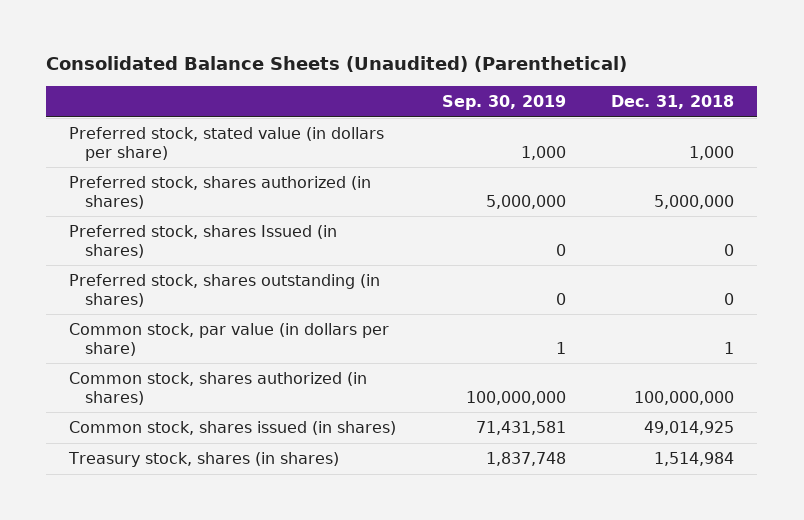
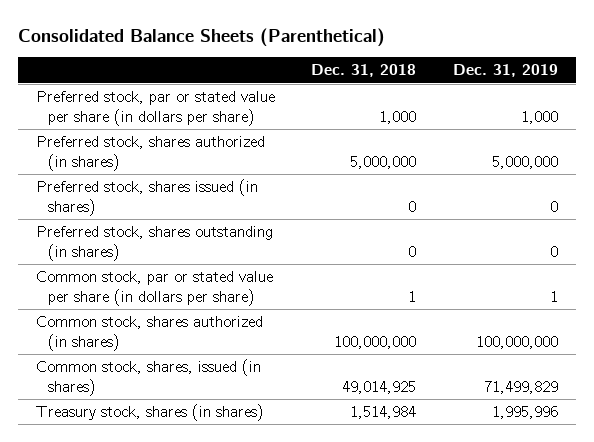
[46,56,628,73] Consolidated Balance Sheets (Unaudited) (Parenthetical) -> [17,27,385,47] Consolidated Balance Sheets (Parenthetical)
[441,94,566,110] Sep. 30, 2019 -> none
none -> [452,64,558,78] Dec. 31, 2019
[69,126,385,161] Preferred stock, stated value (in dollars per share) -> [36,90,276,126] Preferred stock, par or stated value per share (in dollars per share)
[69,224,338,258] Preferred stock, shares Issued (in shares) -> [36,178,259,216] Preferred stock, shares issued (in shares)
[69,322,390,356] Common stock, par value (in dollars per share) -> [36,270,274,306] Common stock, par or stated value per share (in dollars per share)
[69,420,397,435] Common stock, shares issued (in shares) -> [36,358,262,396] Common stock, shares, issued (in shares)

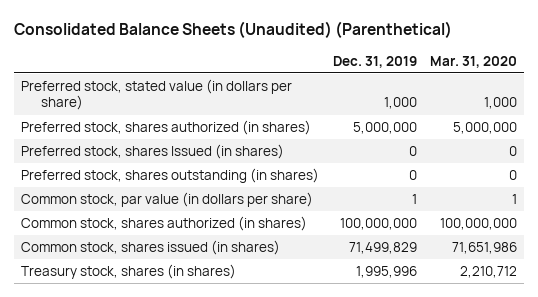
[17,27,385,47] Consolidated Balance Sheets (Parenthetical) -> [13,21,452,39] Consolidated Balance Sheets (Unaudited) (Parenthetical)
[311,64,417,78] Dec. 31, 2018 -> none
none -> [430,55,518,68] Mar. 31, 2020
[36,90,276,126] Preferred stock, par or stated value per share (in dollars per share) -> [20,79,292,111] Preferred stock, stated value (in dollars per share)
[36,178,259,216] Preferred stock, shares issued (in shares) -> [20,144,284,160] Preferred stock, shares Issued (in shares)
[36,270,274,306] Common stock, par or stated value per share (in dollars per share) -> [20,192,313,208] Common stock, par value (in dollars per share)
[36,358,262,396] Common stock, shares, issued (in shares) -> [20,240,280,256] Common stock, shares issued (in shares)

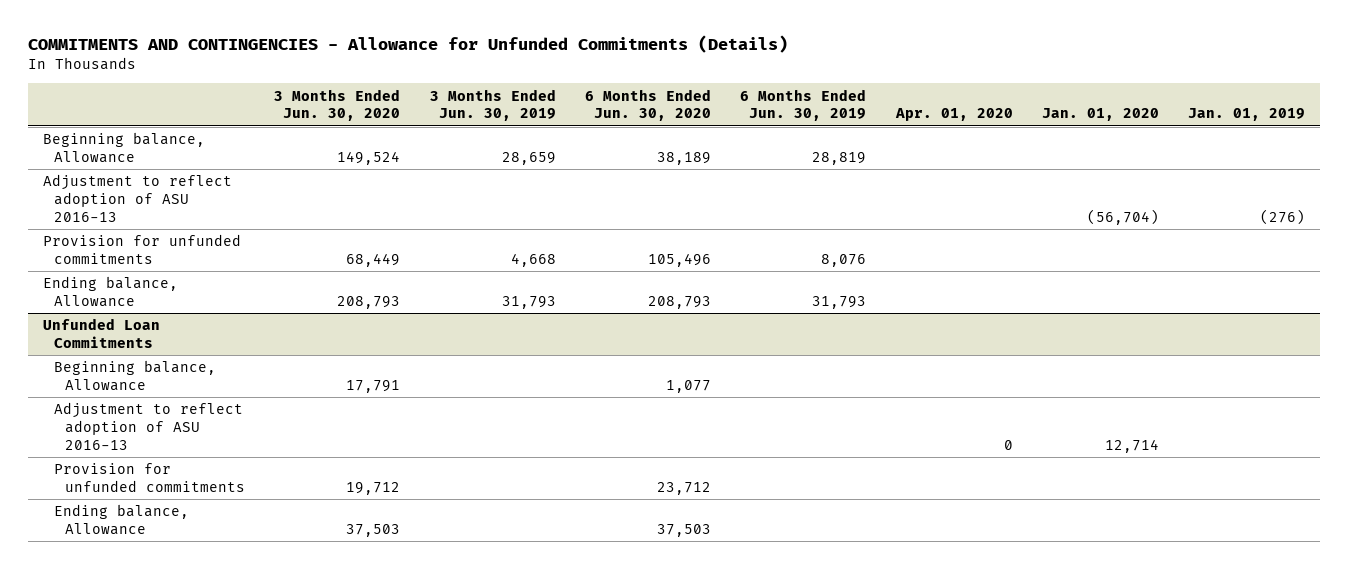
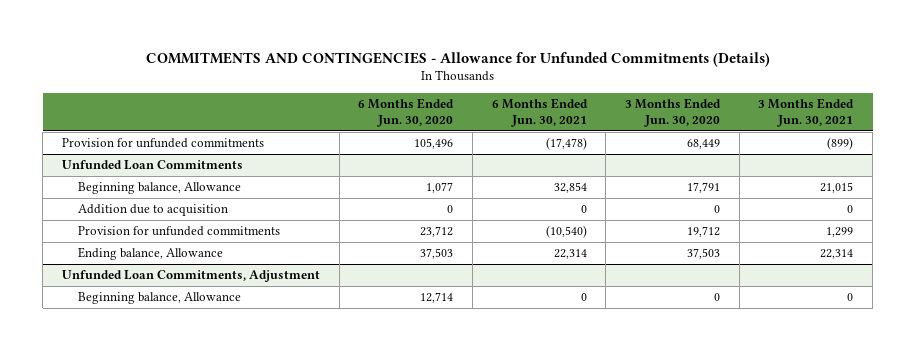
[429,88,556,122] 3 Months Ended Jun. 30, 2019 -> none
[740,88,867,122] 6 Months Ended Jun. 30, 2019 -> none
[894,108,1013,122] Apr. 01, 2020 -> none
[1042,108,1160,122] Jan. 01, 2020 -> none
[1188,108,1306,122] Jan. 01, 2019 -> none
none -> [491,98,588,127] 6 Months Ended Jun. 30, 2021
none -> [758,98,855,127] 3 Months Ended Jun. 30, 2021
[42,132,205,164] Beginning balance, Allowance -> none
[42,174,232,222] Adjustment to reflect adoption of ASU 2016-13 -> none
[42,276,178,308] Ending balance, Allowance -> none
[53,402,243,450] Adjustment to reflect adoption of ASU 2016-13 -> none
none -> [78,204,229,217] Addition due to acquisition
none -> [61,270,320,283] Unfunded Loan Commitments, Adjustment
none -> [78,292,242,305] Beginning balance, Allowance

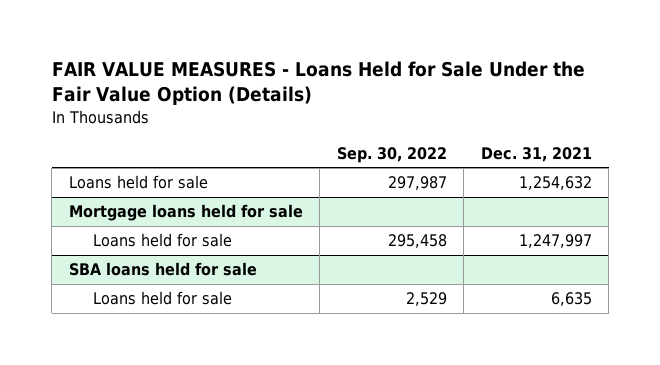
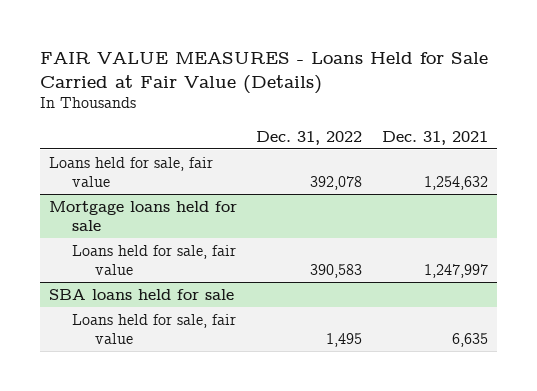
[51,61,585,106] FAIR VALUE MEASURES - Loans Held for Sale Under the Fair Value Option (Details) -> [39,51,488,94] FAIR VALUE MEASURES - Loans Held for Sale Carried at Fair Value (Details)
[336,146,447,163] Sep. 30, 2022 -> none
none -> [256,130,363,145] Dec. 31, 2022
[68,175,208,190] Loans held for sale -> [49,156,214,187] Loans held for sale, fair value
[93,233,233,248] Loans held for sale -> [72,244,237,275] Loans held for sale, fair value
[93,291,233,306] Loans held for sale -> [72,313,237,344] Loans held for sale, fair value

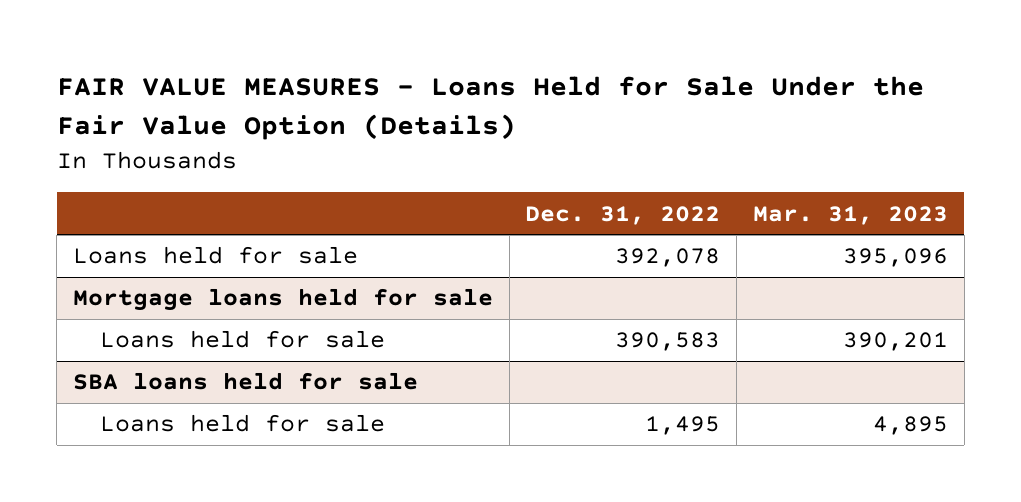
[39,51,488,94] FAIR VALUE MEASURES - Loans Held for Sale Carried at Fair Value (Details) -> [56,76,924,140] FAIR VALUE MEASURES - Loans Held for Sale Under the Fair Value Option (Details)
[381,130,488,145] Dec. 31, 2021 -> none
none -> [752,205,948,225] Mar. 31, 2023
[49,156,214,187] Loans held for sale, fair value -> [72,246,358,265] Loans held for sale
[72,244,237,275] Loans held for sale, fair value -> [100,330,386,349] Loans held for sale
[72,313,237,344] Loans held for sale, fair value -> [100,414,386,433] Loans held for sale

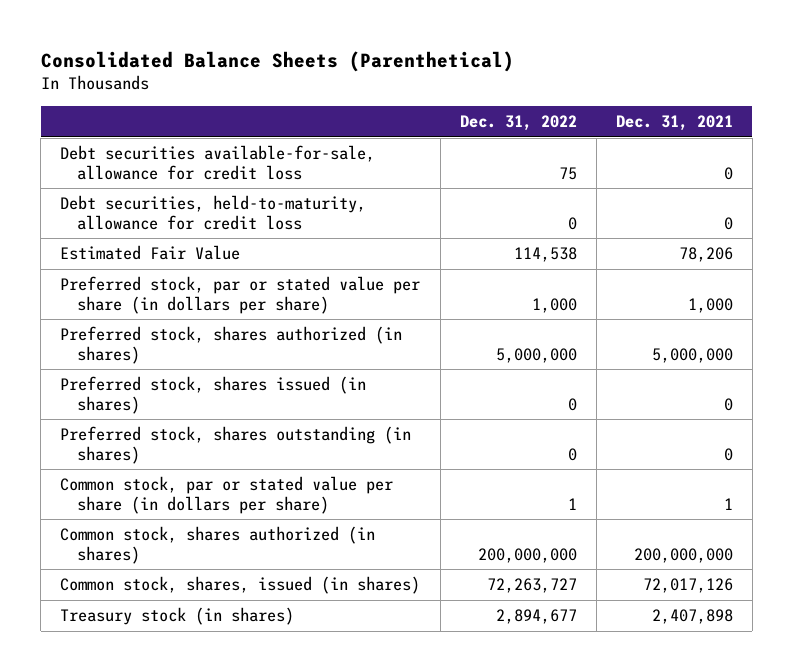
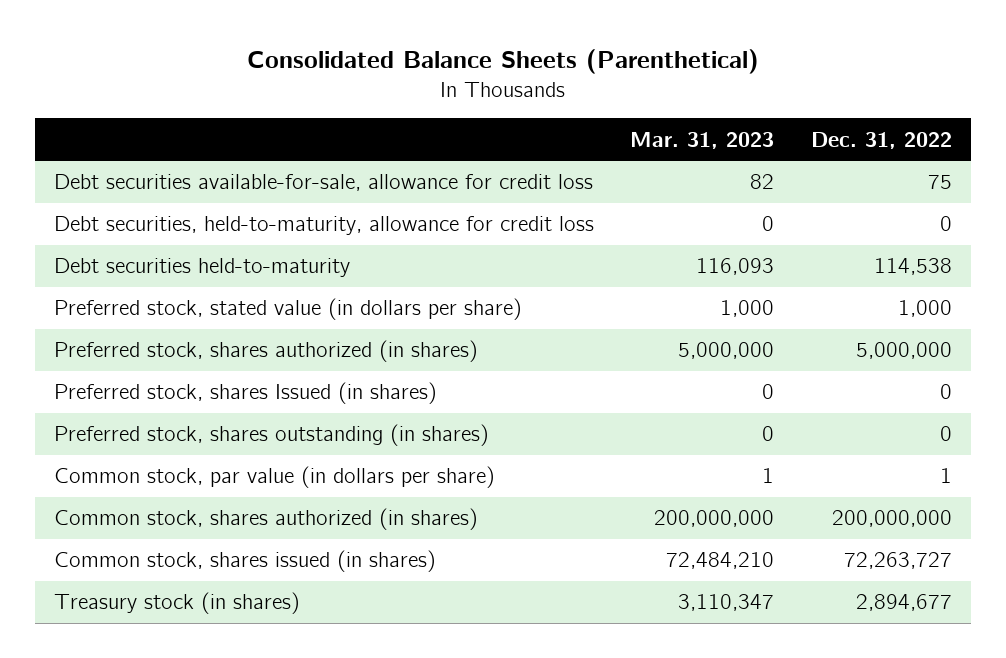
[615,115,733,132] Dec. 31, 2021 -> none
none -> [630,131,775,149] Mar. 31, 2023
[60,245,241,261] Estimated Fair Value -> [53,258,350,278] Debt securities held-to-maturity
[60,276,421,314] Preferred stock, par or stated value per share (in dollars per share) -> [53,298,522,321] Preferred stock, stated value (in dollars per share)
[60,376,367,414] Preferred stock, shares issued (in shares) -> [53,382,437,405] Preferred stock, shares Issued (in shares)
[60,476,394,514] Common stock, par or stated value per share (in dollars per share) -> [53,466,495,489] Common stock, par value (in dollars per share)
[60,576,421,595] Common stock, shares, issued (in shares) -> [53,550,436,573] Common stock, shares issued (in shares)

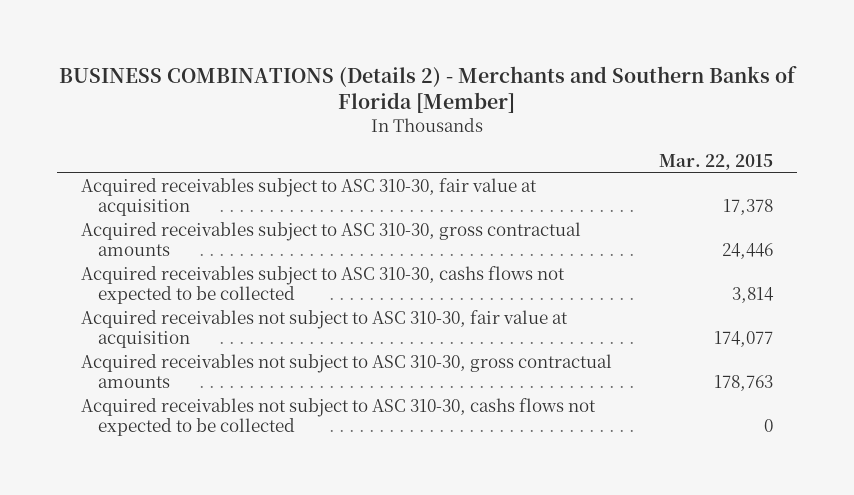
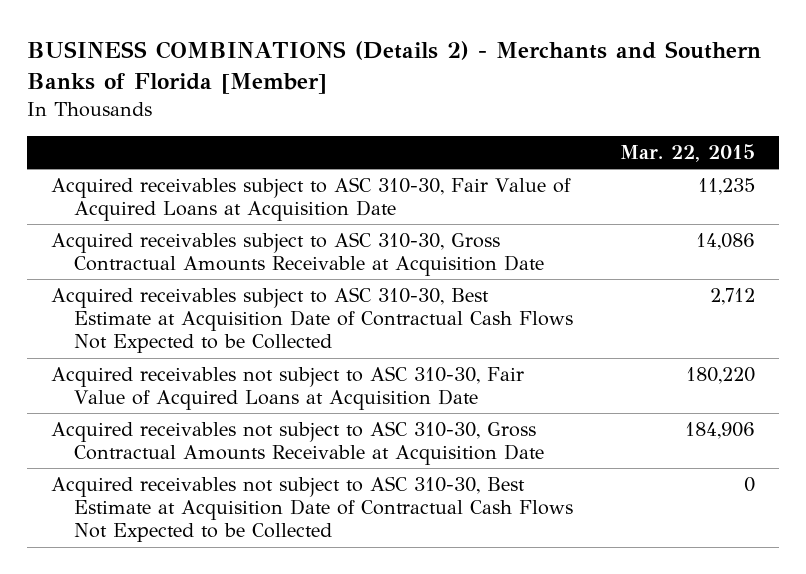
[80,178,537,217] Acquired receivables subject to ASC 310-30, fair value at acquisition -> [50,176,571,222] Acquired receivables subject to ASC 310-30, Fair Value of Acquired Loans at Acquisition Date
[723,199,774,216] 17,378 -> [698,177,756,195] 11,235
[80,222,581,257] Acquired receivables subject to ASC 310-30, gross contractual amounts -> [50,231,544,277] Acquired receivables subject to ASC 310-30, Gross Contractual Amounts Receivable at Acquisition Date
[722,243,774,260] 24,446 -> [696,232,756,250] 14,086
[80,266,565,305] Acquired receivables subject to ASC 310-30, cashs flows not expected to be collected -> [50,286,573,354] Acquired receivables subject to ASC 310-30, Best Estimate at Acquisition Date of Contractual Cash Flows Not Expected to be Collected
[732,287,775,304] 3,814 -> [710,287,756,305] 2,712
[80,310,568,349] Acquired receivables not subject to ASC 310-30, fair value at acquisition -> [50,365,524,411] Acquired receivables not subject to ASC 310-30, Fair Value of Acquired Loans at Acquisition Date
[714,331,774,348] 174,077 -> [686,366,756,384] 180,220
[80,354,612,389] Acquired receivables not subject to ASC 310-30, gross contractual amounts -> [50,420,544,466] Acquired receivables not subject to ASC 310-30, Gross Contractual Amounts Receivable at Acquisition Date
[714,375,774,392] 178,763 -> [685,421,756,439] 184,906
[80,398,596,437] Acquired receivables not subject to ASC 310-30, cashs flows not expected to be collected -> [50,475,573,543] Acquired receivables not subject to ASC 310-30, Best Estimate at Acquisition Date of Contractual Cash Flows Not Expected to be Collected

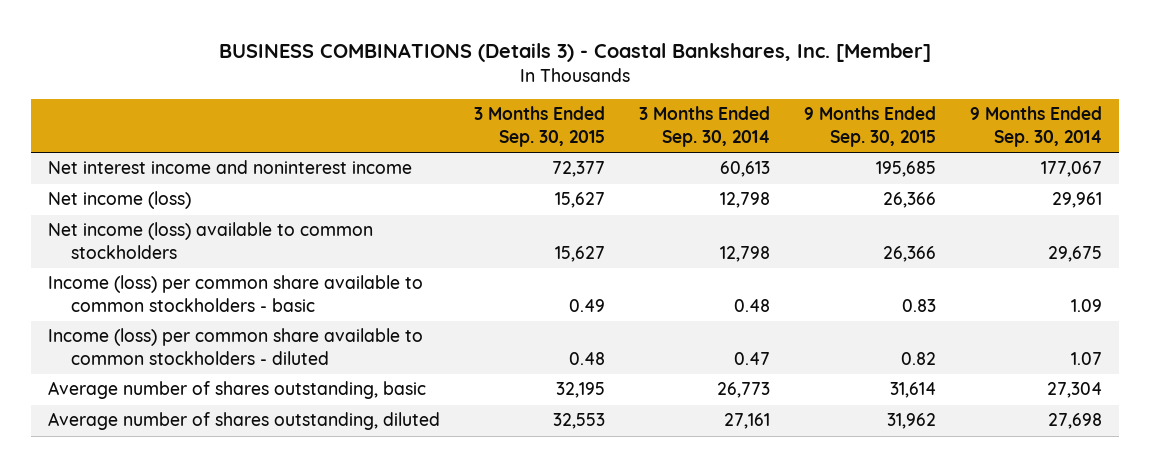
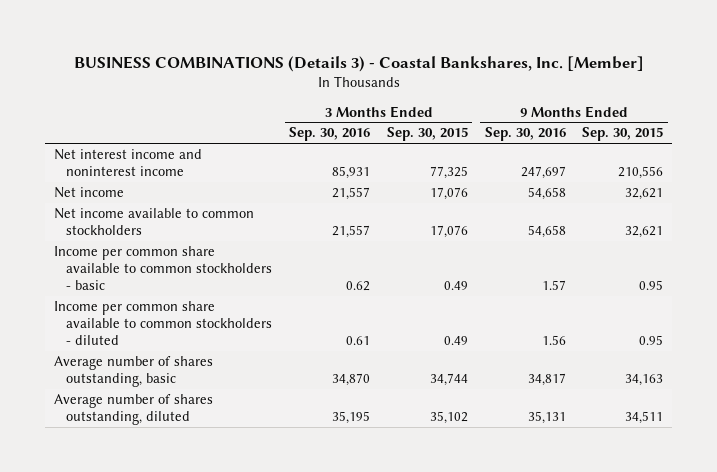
[638,106,770,148] 3 Months Ended Sep. 30, 2014 -> none
[969,106,1102,148] 9 Months Ended Sep. 30, 2014 -> none
none -> [289,127,371,142] Sep. 30, 2016
none -> [484,127,566,142] Sep. 30, 2016
[551,161,605,178] 72,377 -> [429,166,468,180] 77,325
[875,161,936,178] 195,685 -> [618,166,664,180] 210,556
[47,191,191,210] Net income (loss) -> [53,187,124,199] Net income
[554,192,605,209] 15,627 -> [429,187,468,201] 17,076
[882,192,936,209] 26,366 -> [625,188,664,201] 32,621
[47,222,373,260] Net income (loss) available to common stockholders -> [53,208,254,236] Net income available to common stockholders
[554,246,605,263] 15,627 -> [429,225,468,239] 17,076
[882,246,936,263] 26,366 -> [625,226,664,239] 32,621
[47,275,423,313] Income (loss) per common share available to common stockholders - basic -> [53,246,273,291] Income per common share available to common stockholders - basic
[901,299,936,313] 0.83 -> [639,280,664,291] 0.95
[47,328,423,366] Income (loss) per common share available to common stockholders - diluted -> [53,301,273,346] Income per common share available to common stockholders - diluted
[568,352,605,366] 0.48 -> [443,336,468,346] 0.49
[900,352,936,366] 0.82 -> [639,335,664,346] 0.95
[555,382,605,399] 32,195 -> [429,373,468,387] 34,744
[889,382,936,399] 31,614 -> [625,374,664,387] 34,163
[552,413,605,430] 32,553 -> [429,411,468,425] 35,102
[886,413,936,430] 31,962 -> [625,411,664,425] 34,511

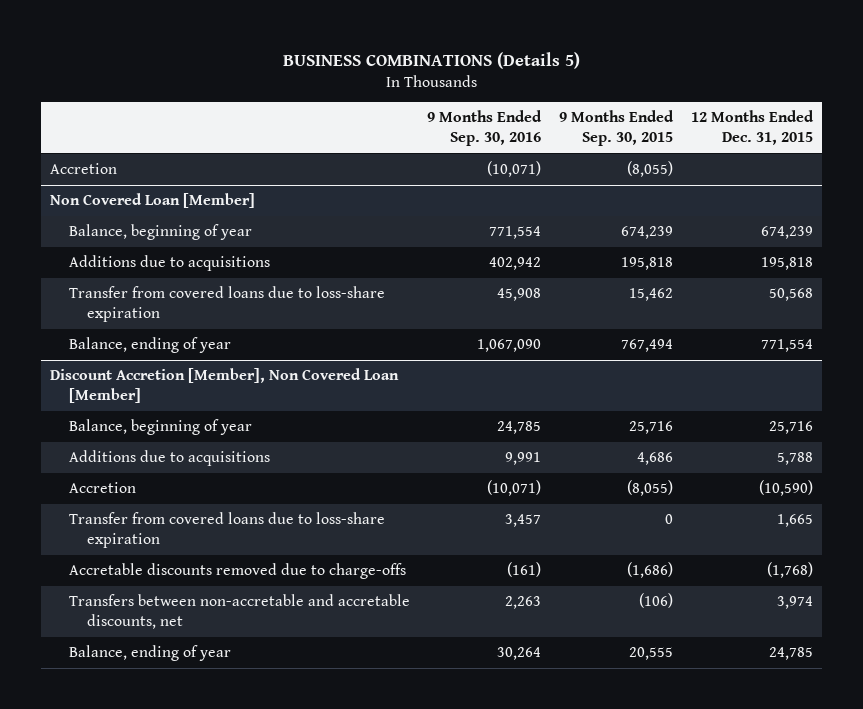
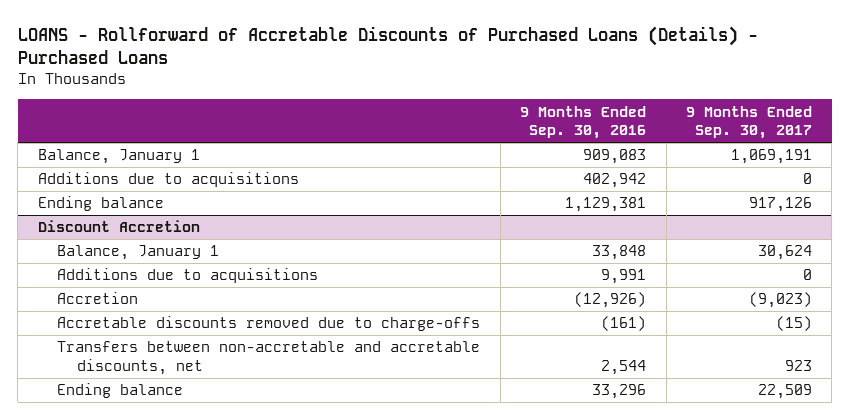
[282,51,580,69] BUSINESS COMBINATIONS (Details 5) -> [17,26,758,65] LOANS - Rollforward of Accretable Discounts of Purchased Loans (Details) - Purchased Loans
[559,110,675,147] 9 Months Ended Sep. 30, 2015 -> none
[690,110,814,146] 12 Months Ended Dec. 31, 2015 -> none
none -> [686,105,813,140] 9 Months Ended Sep. 30, 2017
[50,163,118,175] Accretion -> none
[50,193,256,209] Non Covered Loan [Member] -> none
[68,224,252,241] Balance, beginning of year -> none
none -> [37,149,200,165] Balance, January 1
[68,286,385,323] Transfer from covered loans due to loss-share expiration -> none
[50,368,400,404] Discount Accretion [Member], Non Covered Loan [Member] -> none
[68,419,252,436] Balance, beginning of year -> none
[68,337,231,354] Balance, ending of year -> [37,196,164,212] Ending balance
[477,339,542,353] 1,067,090 -> [565,197,647,213] 1,129,381
none -> [37,220,200,233] Discount Accretion
none -> [57,245,220,261] Balance, January 1
[68,512,385,549] Transfer from covered loans due to loss-share expiration -> none
[487,480,542,497] (10,071) -> [574,292,647,309] (12,926)
[505,596,542,610] 2,263 -> [601,360,647,376] 2,544
[68,645,231,662] Balance, ending of year -> [57,383,184,399] Ending balance
[497,647,542,661] 30,264 -> [592,384,647,400] 33,296

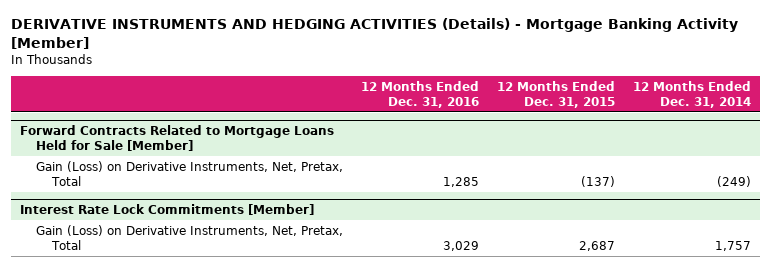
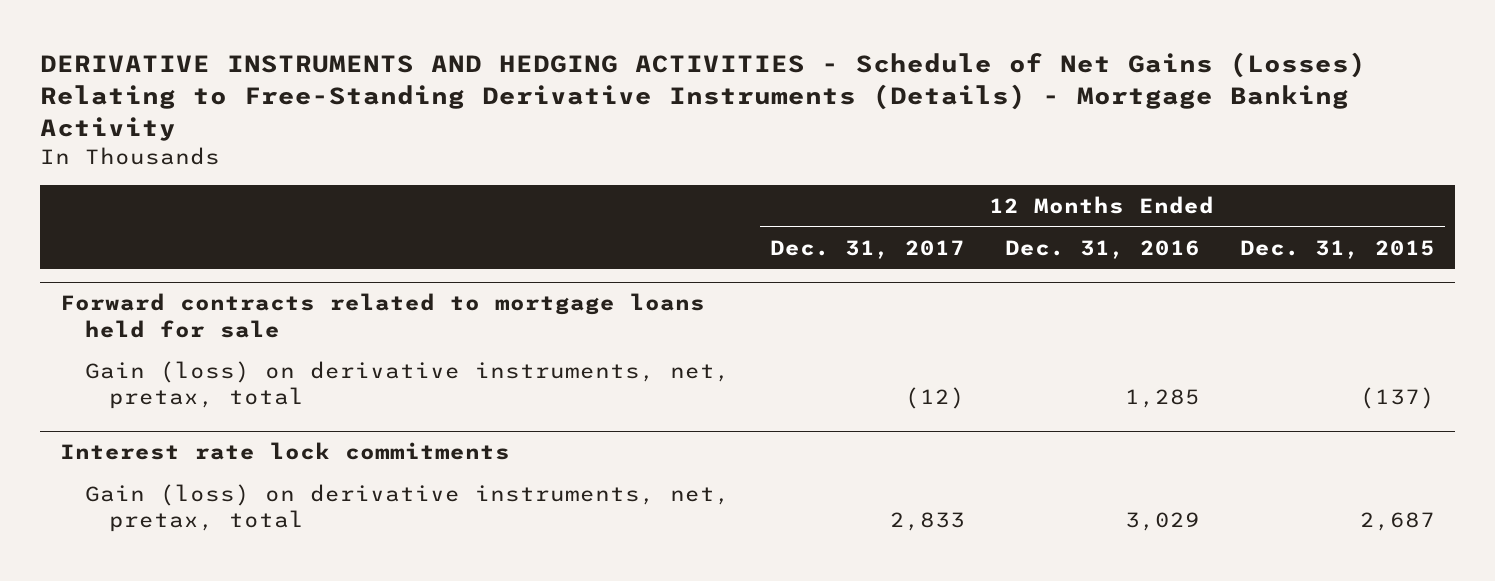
[10,18,738,49] DERIVATIVE INSTRUMENTS AND HEDGING ACTIVITIES (Details) - Mortgage Banking Activity [Member] -> [40,52,1367,142] DERIVATIVE INSTRUMENTS AND HEDGING ACTIVITIES - Schedule of Net Gains (Losses) Relating to Free-Standing Derivative Instruments (Details) - Mortgage Banking Activity
[632,80,751,108] 12 Months Ended Dec. 31, 2014 -> none
none -> [769,239,965,259] Dec. 31, 2017
[19,125,334,152] Forward Contracts Related to Mortgage Loans Held for Sale [Member] -> [60,293,706,338] Forward contracts related to mortgage loans held for sale
[36,160,344,186] Gain (Loss) on Derivative Instruments, Net, Pretax, Total -> [84,361,730,410] Gain (loss) on derivative instruments, net, pretax, total
[19,204,314,216] Interest Rate Lock Commitments [Member] -> [60,442,511,461] Interest rate lock commitments
[36,224,344,250] Gain (Loss) on Derivative Instruments, Net, Pretax, Total -> [84,484,730,533] Gain (loss) on derivative instruments, net, pretax, total

